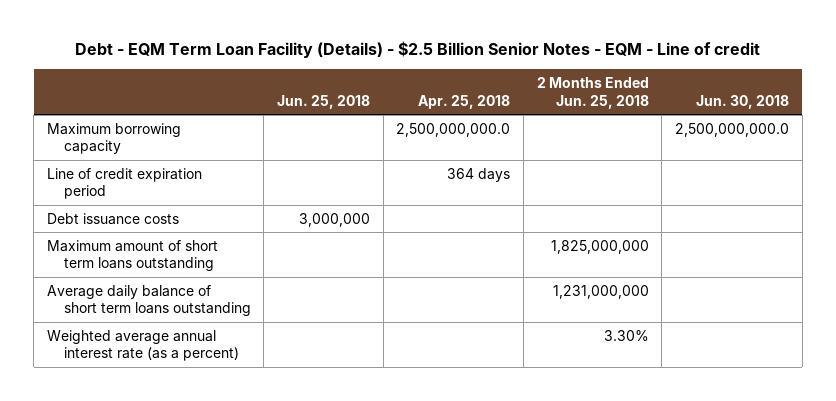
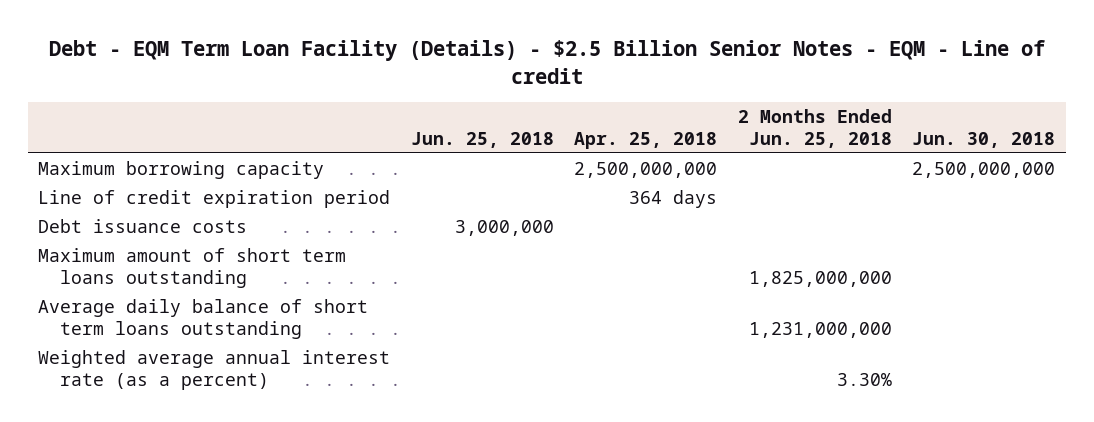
[396,122,511,137] 2,500,000,000.0 -> [574,162,718,179] 2,500,000,000
[674,122,789,137] 2,500,000,000.0 -> [912,162,1056,179] 2,500,000,000

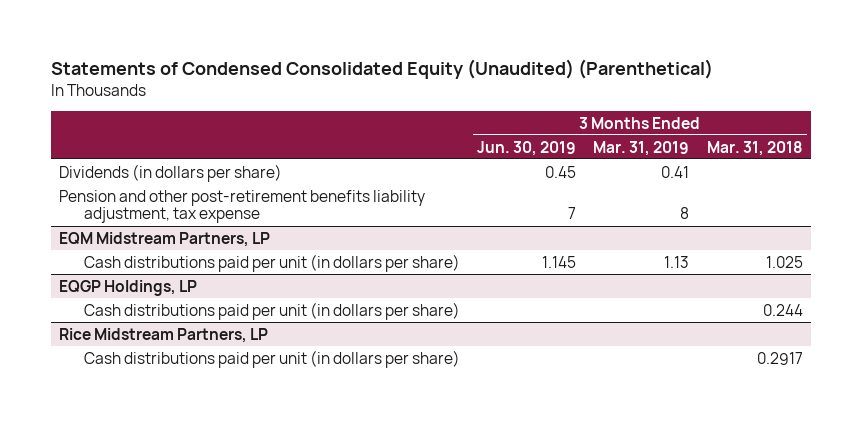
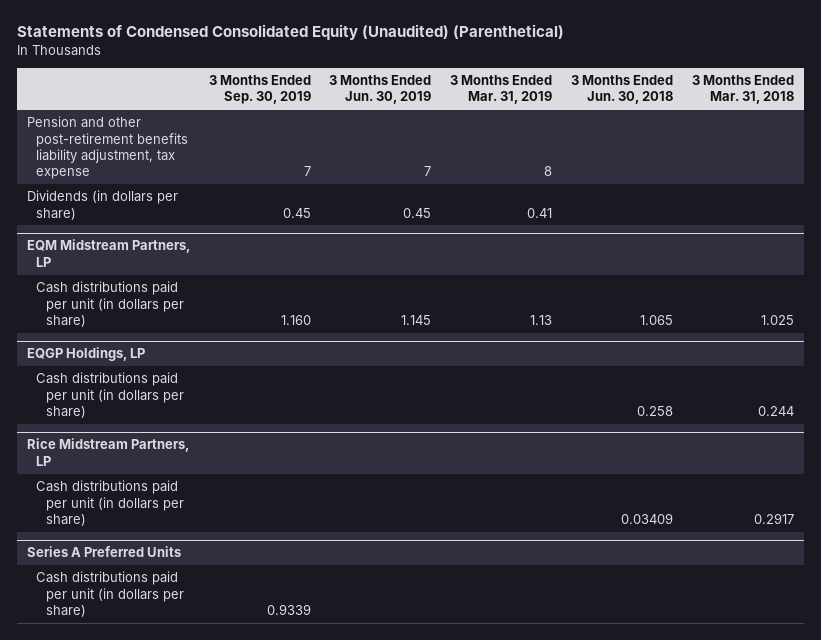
none -> [208,75,311,105] 3 Months Ended Sep. 30, 2019
none -> [571,75,674,105] 3 Months Ended Jun. 30, 2018
[59,163,283,182] Dividends (in dollars per share) -> [26,190,178,220] Dividends (in dollars per share)
none -> [26,546,181,558] Series A Preferred Units
none -> [36,571,185,617] Cash distributions paid per unit (in dollars per share)

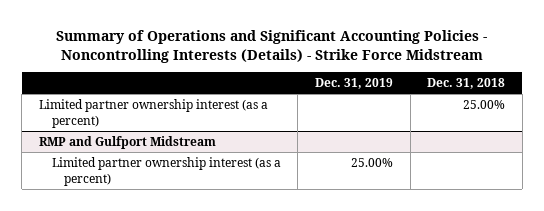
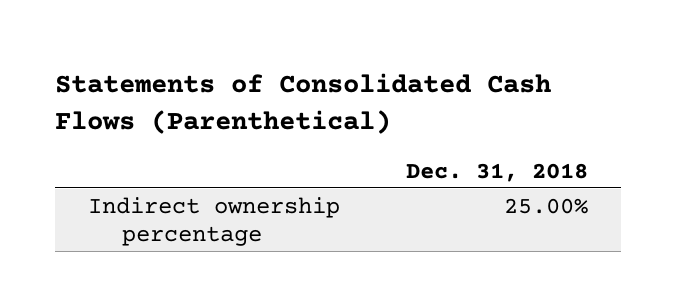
[56,29,488,63] Summary of Operations and Significant Accounting Policies - Noncontrolling Interests (Details) - Strike Force Midstream -> [54,73,551,135] Statements of Consolidated Cash Flows (Parenthetical)
[314,78,393,90] Dec. 31, 2019 -> none
[39,136,217,150] RMP and Gulfport Midstream -> none
[51,157,281,186] Limited partner ownership interest (as a percent) -> none
[39,99,269,128] Limited partner ownership interest (as a percent) -> [87,197,340,247] Indirect ownership percentage

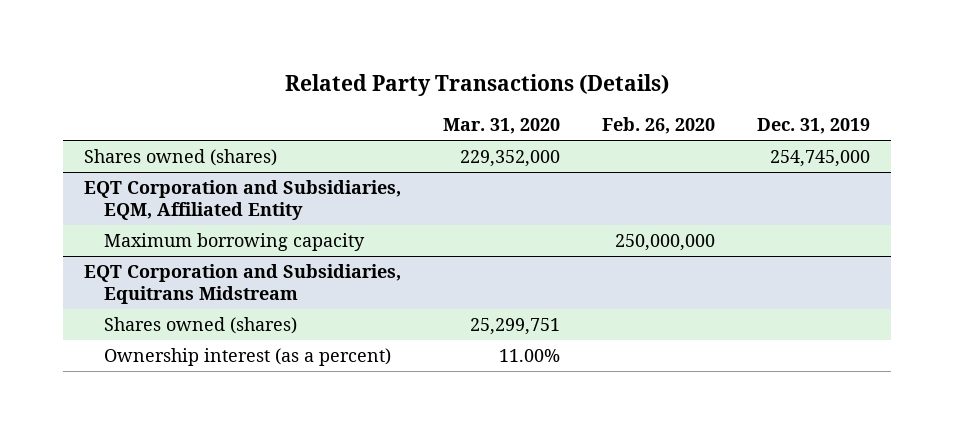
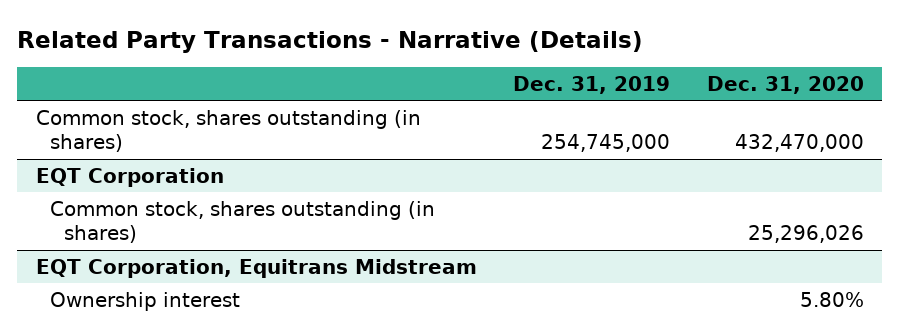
[284,73,669,96] Related Party Transactions (Details) -> [17,30,644,53] Related Party Transactions - Narrative (Details)
[442,118,560,135] Mar. 31, 2020 -> none
[602,117,716,135] Feb. 26, 2020 -> none
none -> [706,75,864,94] Dec. 31, 2020
[103,233,365,252] Maximum borrowing capacity -> none
[103,317,297,335] Shares owned (shares) -> none
[83,149,277,167] Shares owned (shares) -> [35,109,421,153] Common stock, shares outstanding (in shares)
[83,180,401,221] EQT Corporation and Subsidiaries, EQM, Affiliated Entity -> [35,167,224,187] EQT Corporation
none -> [49,200,435,244] Common stock, shares outstanding (in shares)
[83,264,401,305] EQT Corporation and Subsidiaries, Equitrans Midstream -> [35,258,477,278] EQT Corporation, Equitrans Midstream
[103,348,391,367] Ownership interest (as a percent) -> [49,291,240,311] Ownership interest

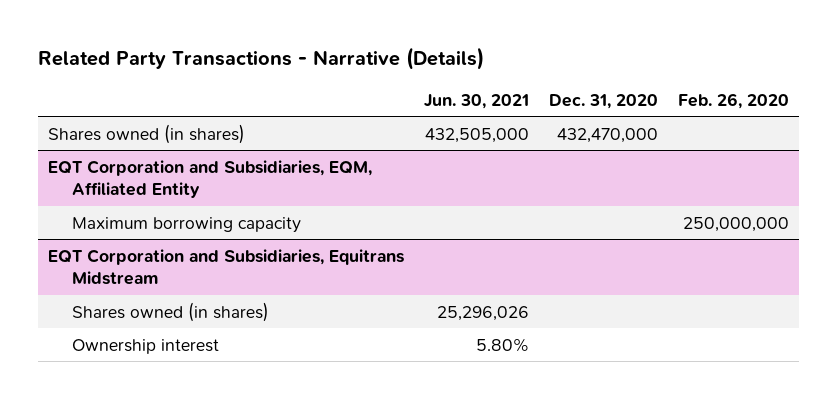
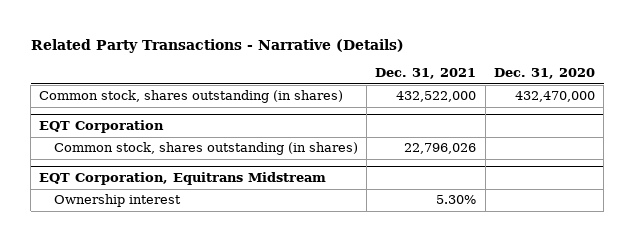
[424,93,530,109] Jun. 30, 2021 -> none
[677,92,789,109] Feb. 26, 2020 -> none
none -> [375,68,477,80] Dec. 31, 2021
[72,216,302,233] Maximum borrowing capacity -> none
[72,301,270,322] Shares owned (in shares) -> none
[48,123,246,144] Shares owned (in shares) -> [39,90,344,104] Common stock, shares outstanding (in shares)
[48,159,373,199] EQT Corporation and Subsidiaries, EQM, Affiliated Entity -> [39,120,165,134] EQT Corporation
none -> [53,142,358,156] Common stock, shares outstanding (in shares)
[48,248,405,286] EQT Corporation and Subsidiaries, Equitrans Midstream -> [39,172,327,186] EQT Corporation, Equitrans Midstream

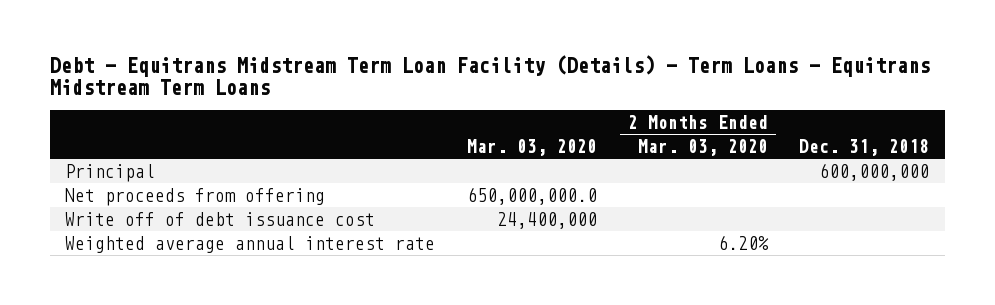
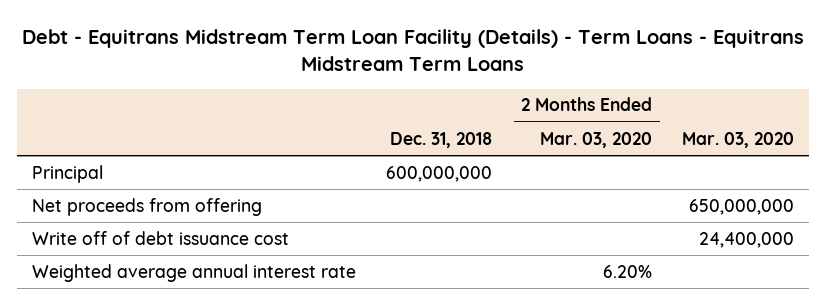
[466,186,597,205] 650,000,000.0 -> [689,198,795,215] 650,000,000

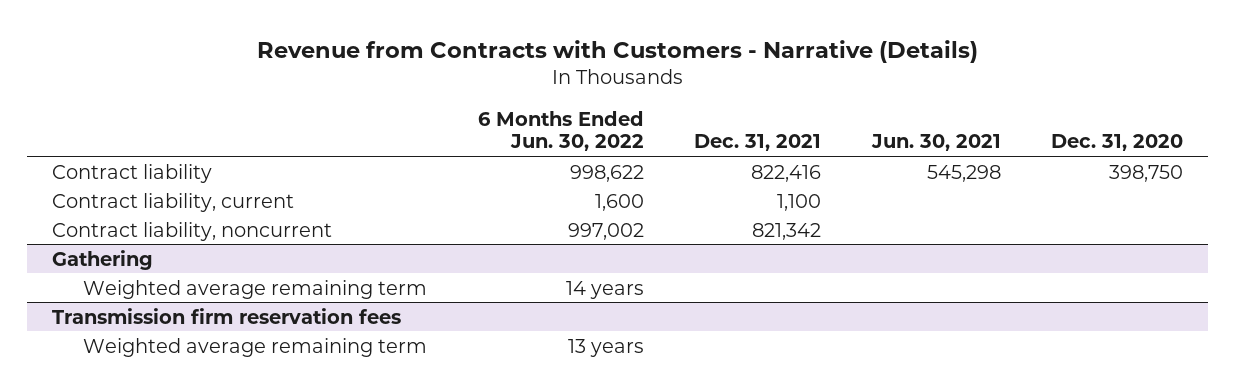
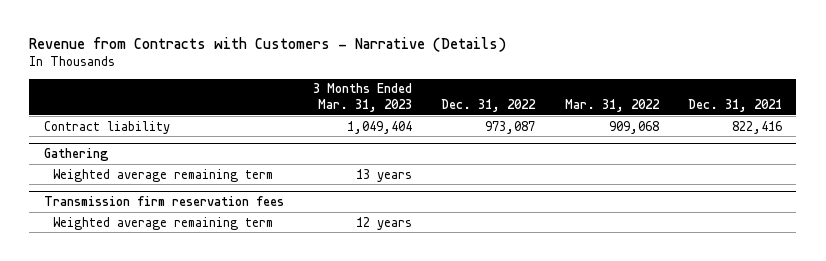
[477,110,644,152] 6 Months Ended Jun. 30, 2022 -> none
[870,134,1001,152] Jun. 30, 2021 -> none
[1051,134,1184,152] Dec. 31, 2020 -> none
none -> [313,83,413,112] 3 Months Ended Mar. 31, 2023
none -> [441,98,537,112] Dec. 31, 2022
none -> [564,98,660,112] Mar. 31, 2022
[52,192,295,212] Contract liability, current -> none
[52,221,333,241] Contract liability, noncurrent -> none

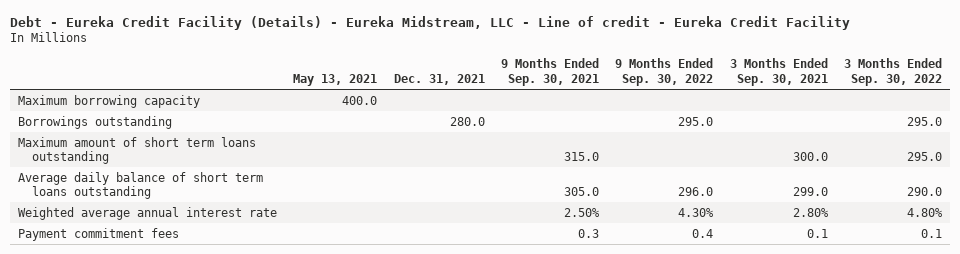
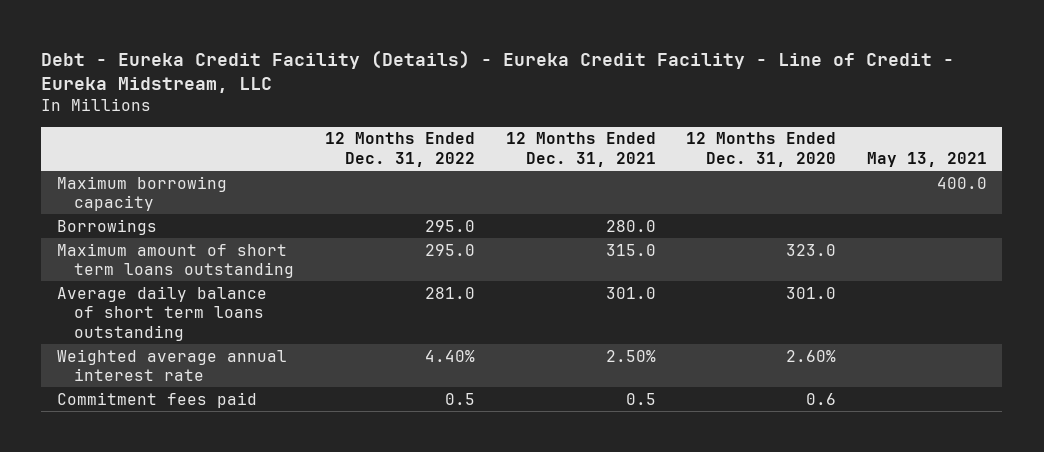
[9,16,850,31] Debt - Eureka Credit Facility (Details) - Eureka Midstream, LLC - Line of credit - Eureka Credit Facility -> [41,49,955,93] Debt - Eureka Credit Facility (Details) - Eureka Credit Facility - Line of Credit - Eureka Midstream, LLC
[393,73,485,85] Dec. 31, 2021 -> none
[500,58,599,86] 9 Months Ended Sep. 30, 2021 -> none
[615,58,714,86] 9 Months Ended Sep. 30, 2022 -> none
[729,58,828,86] 3 Months Ended Sep. 30, 2021 -> none
[844,58,943,86] 3 Months Ended Sep. 30, 2022 -> none
none -> [325,132,476,168] 12 Months Ended Dec. 31, 2022
none -> [505,132,656,168] 12 Months Ended Dec. 31, 2021
none -> [686,132,837,168] 12 Months Ended Dec. 31, 2020
[17,115,172,129] Borrowings outstanding -> [56,218,157,235] Borrowings
[17,227,179,241] Payment commitment fees -> [56,391,257,408] Commitment fees paid

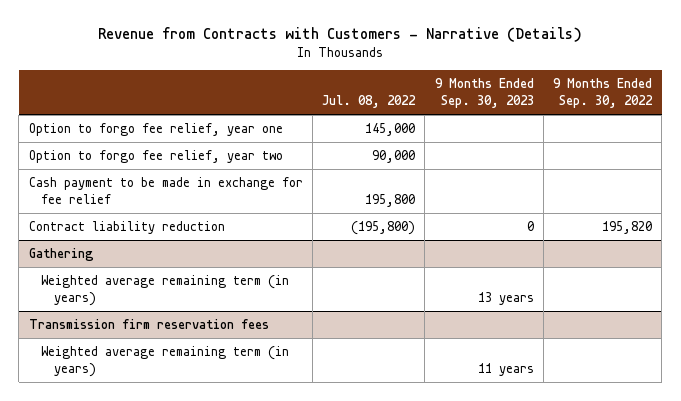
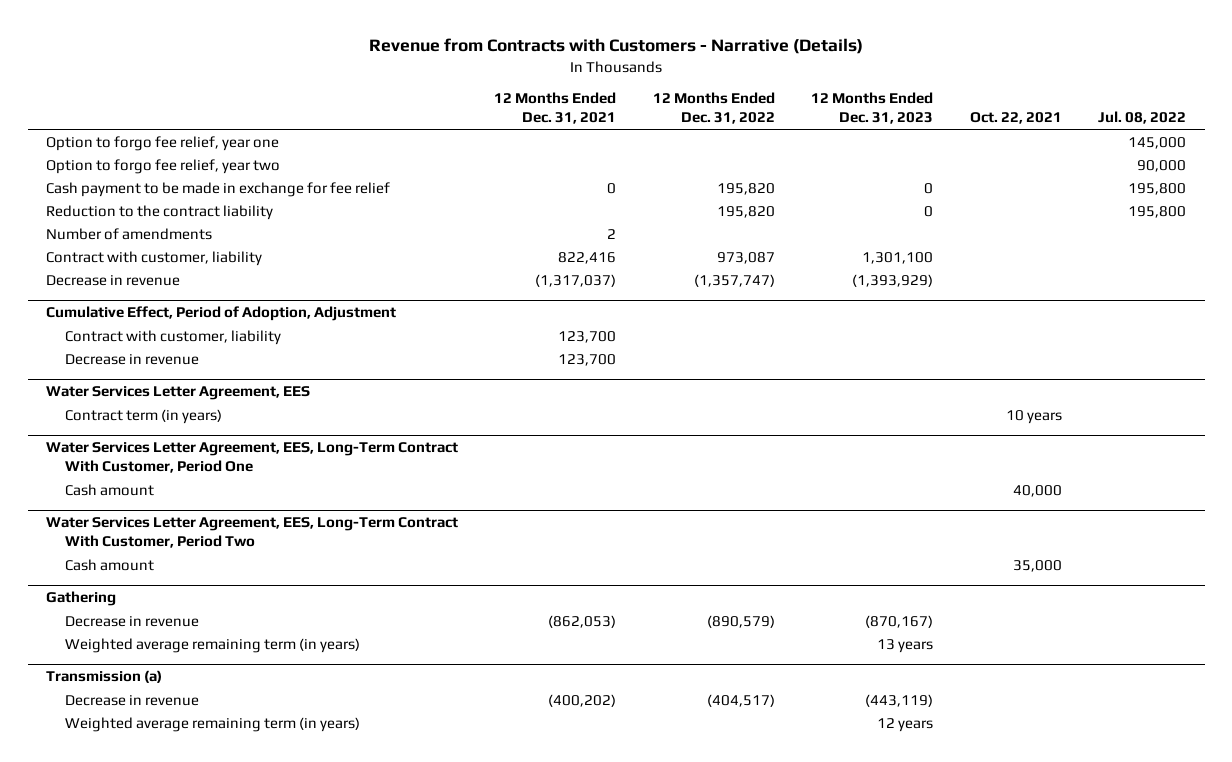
[434,78,534,109] 9 Months Ended Sep. 30, 2023 -> none
[553,78,654,109] 9 Months Ended Sep. 30, 2022 -> none
none -> [494,92,617,125] 12 Months Ended Dec. 31, 2021
none -> [652,92,775,125] 12 Months Ended Dec. 31, 2022
none -> [811,92,934,125] 12 Months Ended Dec. 31, 2023
none -> [969,112,1062,125] Oct. 22, 2021
[28,221,225,235] Contract liability reduction -> [45,204,273,220] Reduction to the contract liability
[351,221,416,236] (195,800) -> [1128,205,1187,218] 195,800
none -> [45,227,212,240] Number of amendments
none -> [45,250,262,266] Contract with customer, liability
none -> [45,274,180,286] Decrease in revenue
none -> [45,306,396,322] Cumulative Effect, Period of Adoption, Adjustment
none -> [65,329,282,345] Contract with customer, liability
none -> [65,353,200,365] Decrease in revenue
none -> [45,386,310,401] Water Services Letter Agreement, EES
none -> [65,408,223,424] Contract term (in years)
none -> [45,442,458,474] Water Services Letter Agreement, EES, Long-Term Contract With Customer, Period One
none -> [65,483,155,496] Cash amount
none -> [45,517,458,549] Water Services Letter Agreement, EES, Long-Term Contract With Customer, Period Two
none -> [65,558,155,571] Cash amount
none -> [65,615,200,627] Decrease in revenue
[28,319,269,330] Transmission firm reservation fees -> [45,670,162,684] Transmission (a)
none -> [65,694,200,706] Decrease in revenue

